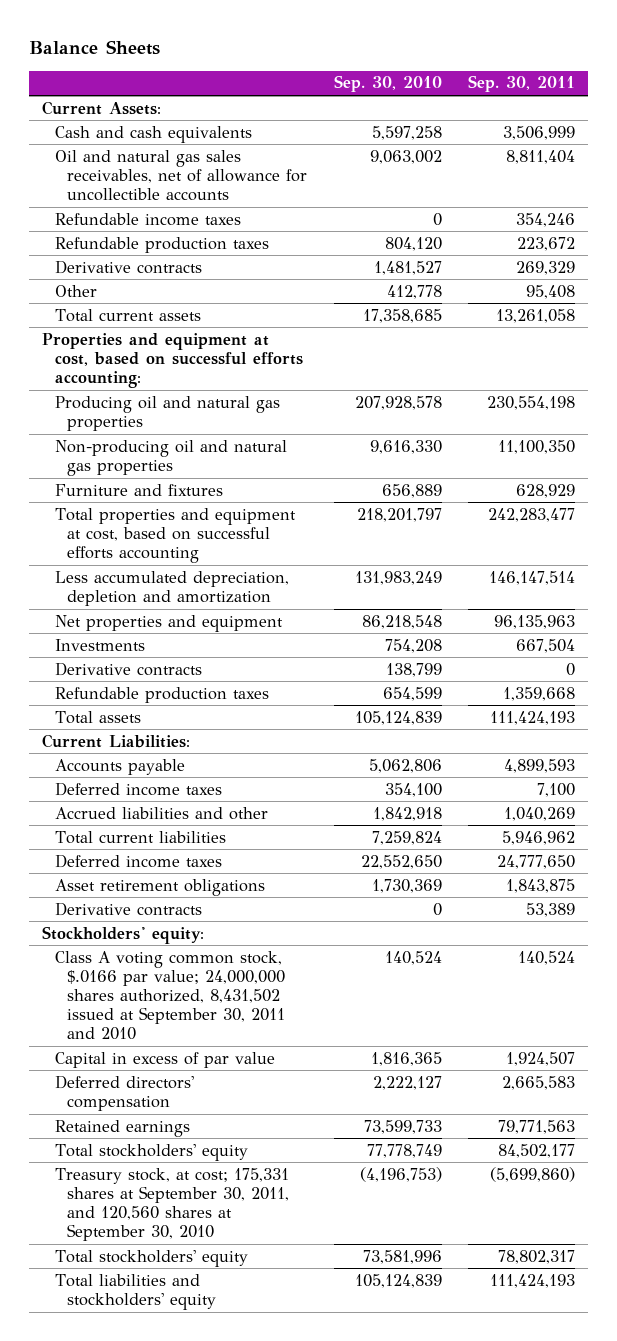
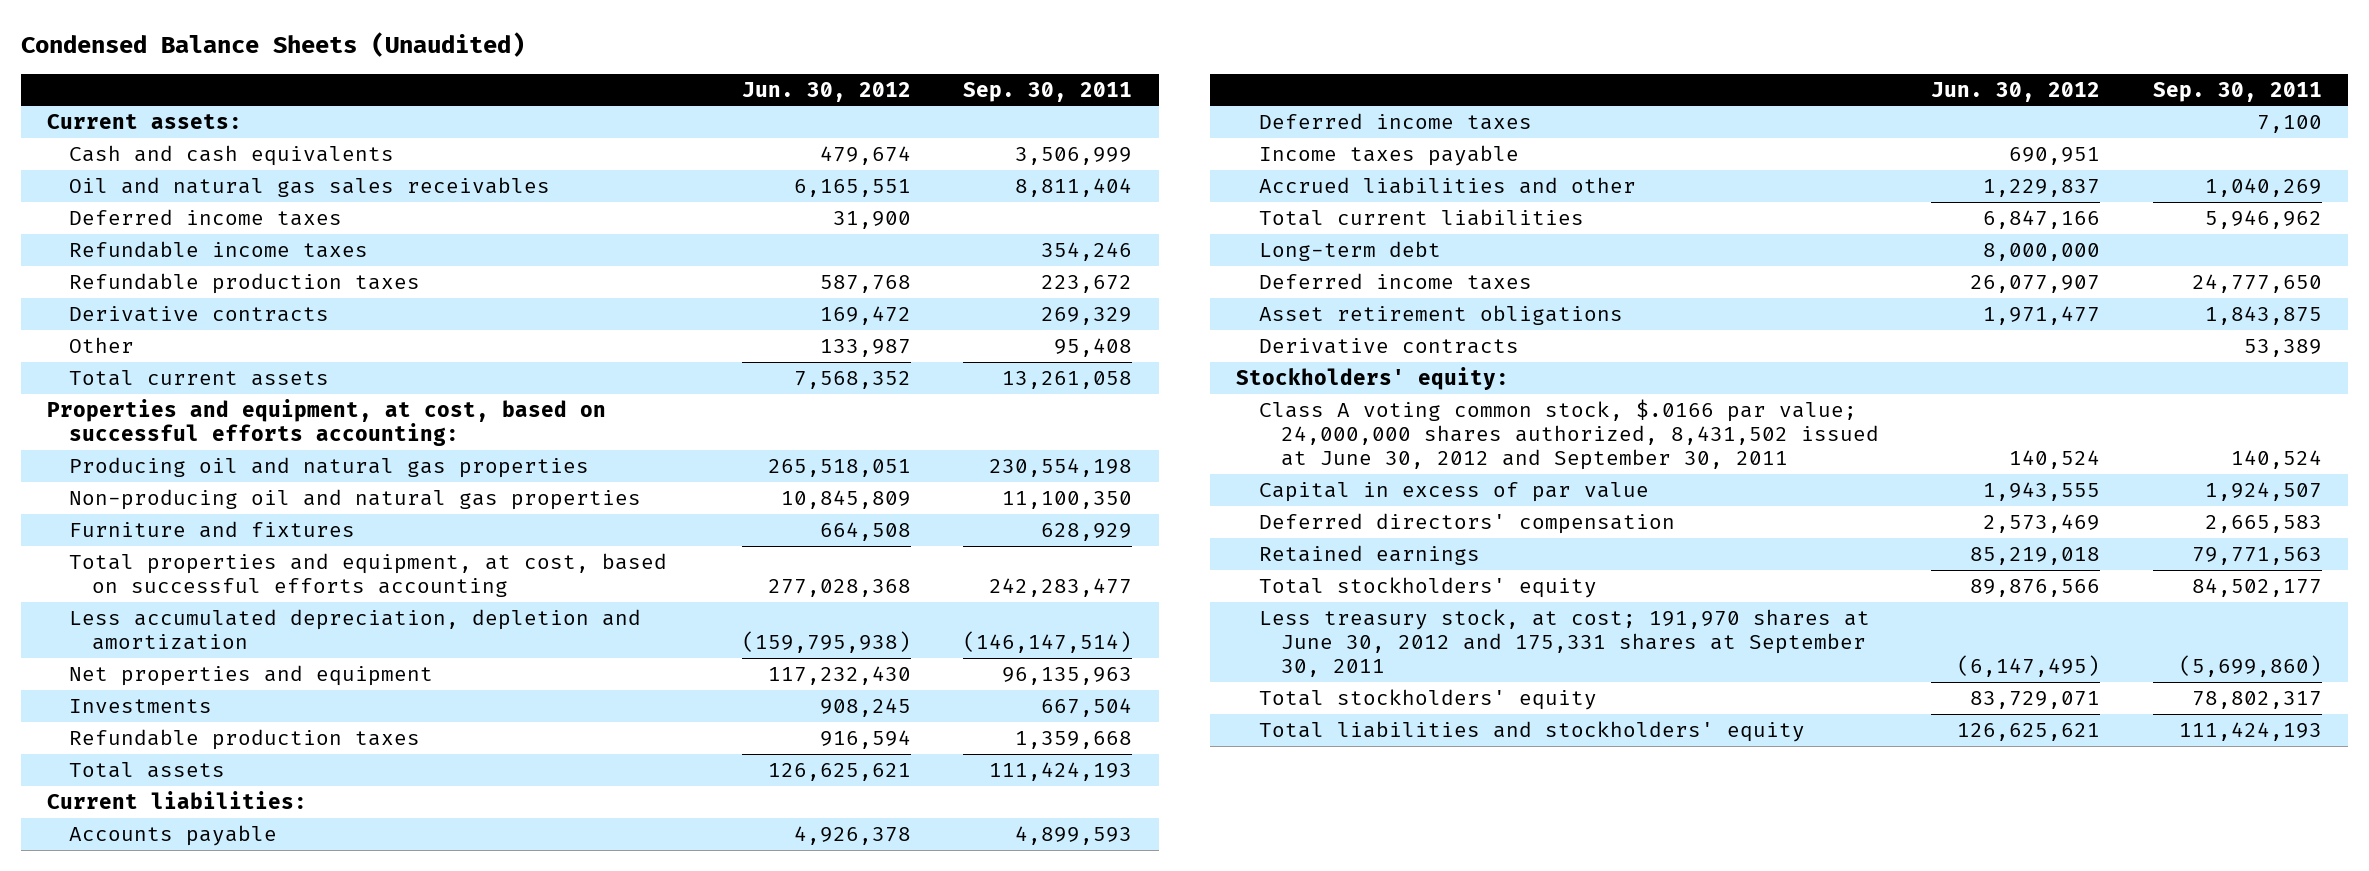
[28,40,160,56] Balance Sheets -> [21,31,526,57] Condensed Balance Sheets (Unaudited)
[333,75,442,93] Sep. 30, 2010 -> none
none -> [742,81,912,102] Jun. 30, 2012
[42,100,162,115] Current Assets: -> [47,114,243,130] Current assets:
[54,149,308,202] Oil and natural gas sales receivables, net of allowance for uncollectible accounts -> [69,177,551,198] Oil and natural gas sales receivables
none -> [69,209,343,227] Deferred income taxes
[42,332,303,389] Properties and equipment at cost, based on successful efforts accounting: -> [47,399,607,447] Properties and equipment, at cost, based on successful efforts accounting:
[54,507,296,564] Total properties and equipment at cost, based on successful efforts accounting -> [69,553,668,598] Total properties and equipment, at cost, based on successful efforts accounting
[488,570,575,585] 146,147,514 -> [963,631,1133,654] (146,147,514)
[54,661,202,676] Derivative contracts -> none
[42,733,191,748] Current Liabilities: -> [47,791,308,810] Current liabilities:
none -> [1258,145,1519,167] Income taxes payable
none -> [1258,241,1441,262] Long-term debt
[54,950,286,1041] Class A voting common stock, $.0166 par value; 24,000,000 shares authorized, 8,431,502 issued at September 30, 2011 and 2010 -> [1258,399,1879,471] Class A voting common stock, $.0166 par value; 24,000,000 shares authorized, 8,431,502 issued at June 30, 2012 and September 30, 2011
[54,1167,290,1242] Treasury stock, at cost; 175,331 shares at September 30, 2011, and 120,560 shares at September 30, 2010 -> [1258,609,1870,678] Less treasury stock, at cost; 191,970 shares at June 30, 2012 and 175,331 shares at September 30, 2011

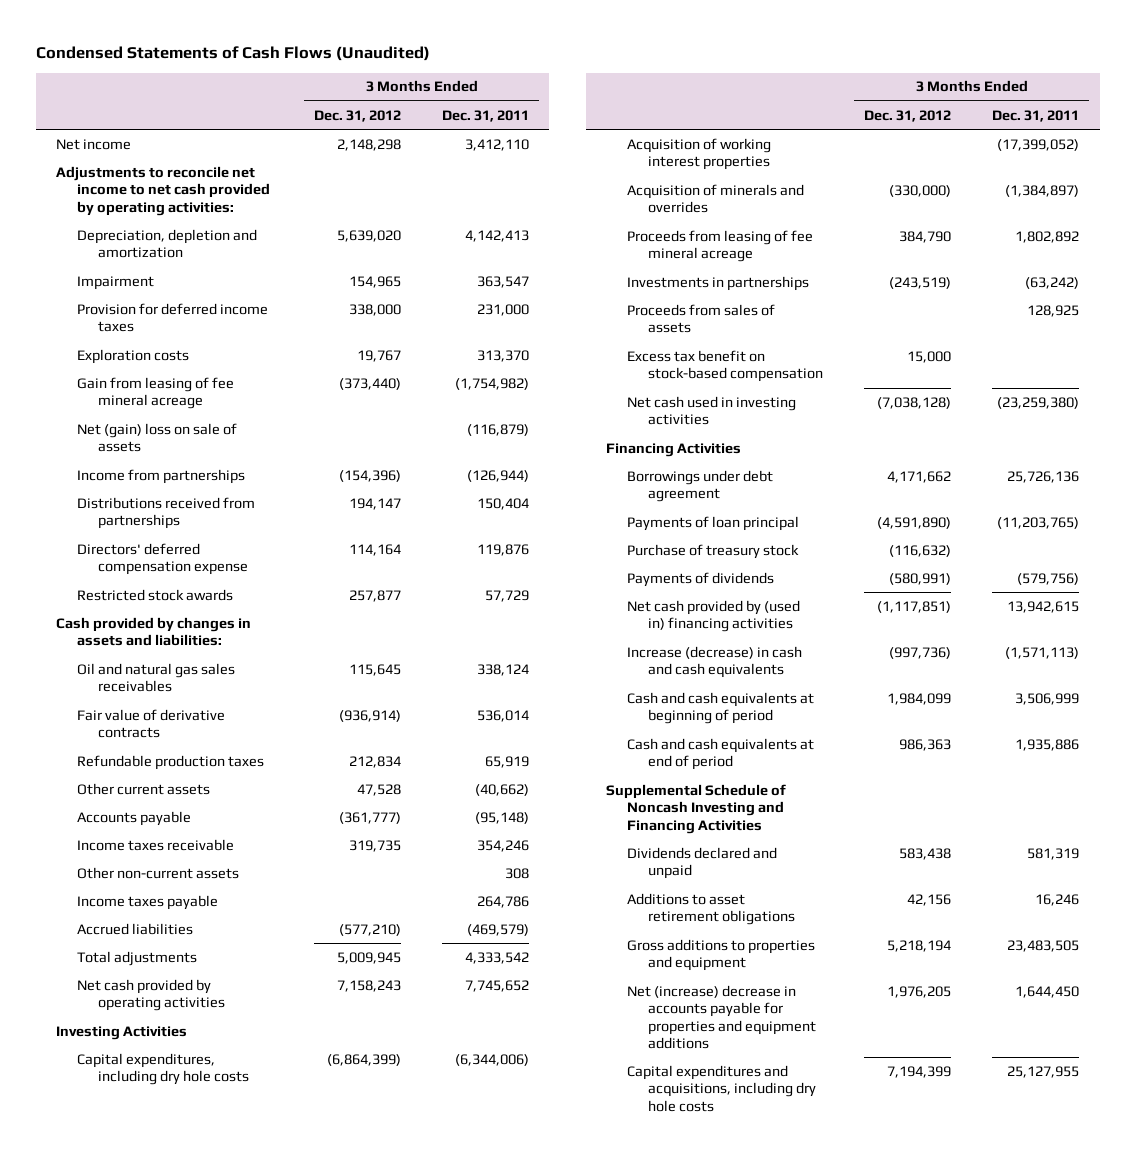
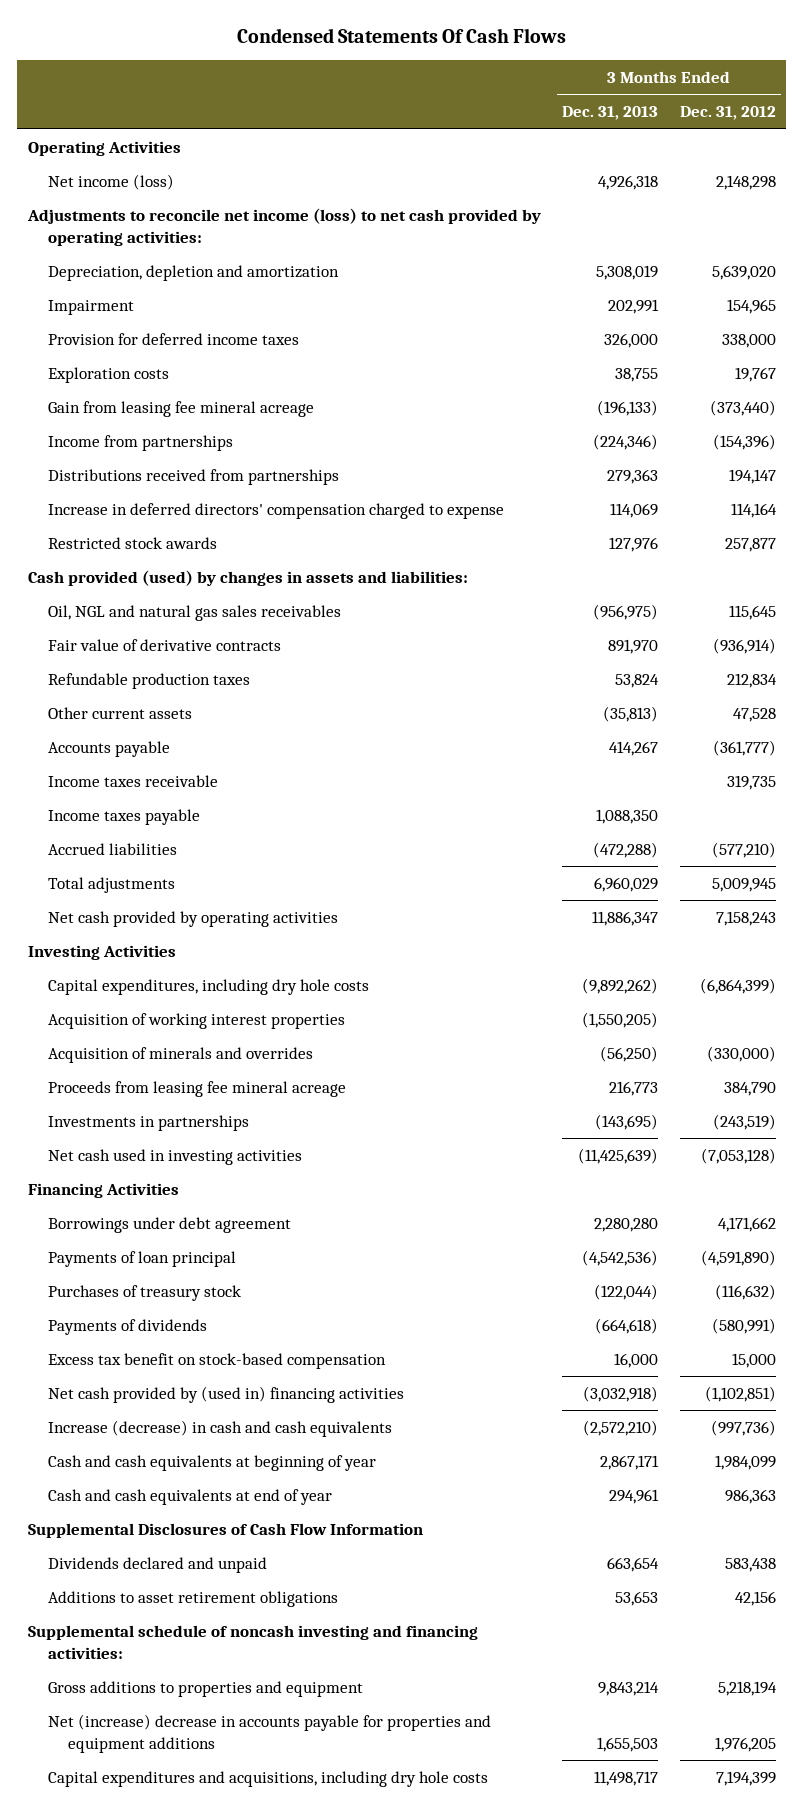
[35,46,430,62] Condensed Statements of Cash Flows (Unaudited) -> [236,28,566,44] Condensed Statements Of Cash Flows
[442,109,530,122] Dec. 31, 2011 -> none
none -> [562,106,659,121] Dec. 31, 2013
none -> [27,140,181,156] Operating Activities
[56,138,132,150] Net income -> [47,173,174,190] Net income (loss)
[56,165,271,216] Adjustments to reconcile net income to net cash provided by operating activities: -> [26,207,541,246] Adjustments to reconcile net income (loss) to net cash provided by operating activities:
[77,422,238,453] Net (gain) loss on sale of assets -> none
[77,376,235,410] Gain from leasing of fee mineral acreage -> [47,400,314,417] Gain from leasing fee mineral acreage
[77,542,249,576] Directors' deferred compensation expense -> [47,502,504,519] Increase in deferred directors' compensation charged to expense
[56,616,252,647] Cash provided by changes in assets and liabilities: -> [27,569,468,586] Cash provided (used) by changes in assets and liabilities:
[77,662,236,693] Oil and natural gas sales receivables -> [47,604,341,621] Oil, NGL and natural gas sales receivables
[77,866,240,879] Other non-current assets -> none
[627,229,814,263] Proceeds from leasing of fee mineral acreage -> [47,1080,346,1097] Proceeds from leasing fee mineral acreage
[627,303,776,334] Proceeds from sales of assets -> none
[877,396,952,409] (7,038,128) -> [700,1147,776,1164] (7,053,128)
[627,543,800,559] Purchase of treasury stock -> [47,1284,241,1301] Purchases of treasury stock
[627,349,824,383] Excess tax benefit on stock-based compensation -> [47,1352,386,1369] Excess tax benefit on stock-based compensation
[877,600,952,613] (1,117,851) -> [704,1385,776,1402] (1,102,851)
[606,783,787,834] Supplemental Schedule of Noncash Investing and Financing Activities -> none
[627,691,815,725] Cash and cash equivalents at beginning of period -> [47,1454,376,1471] Cash and cash equivalents at beginning of year
[627,737,815,771] Cash and cash equivalents at end of period -> [47,1488,332,1505] Cash and cash equivalents at end of year
none -> [27,1522,423,1538] Supplemental Disclosures of Cash Flow Information
none -> [27,1624,478,1659] Supplemental schedule of noncash investing and financing activities:

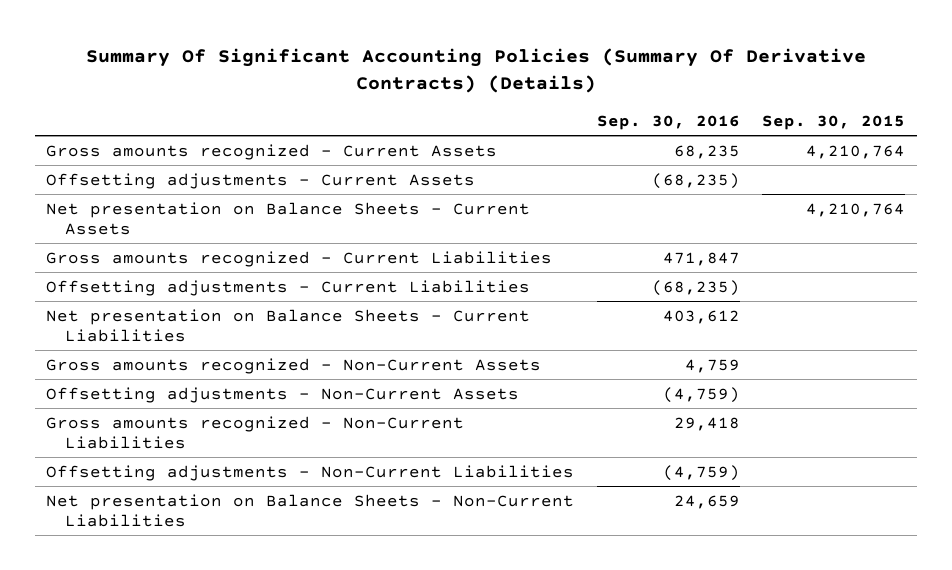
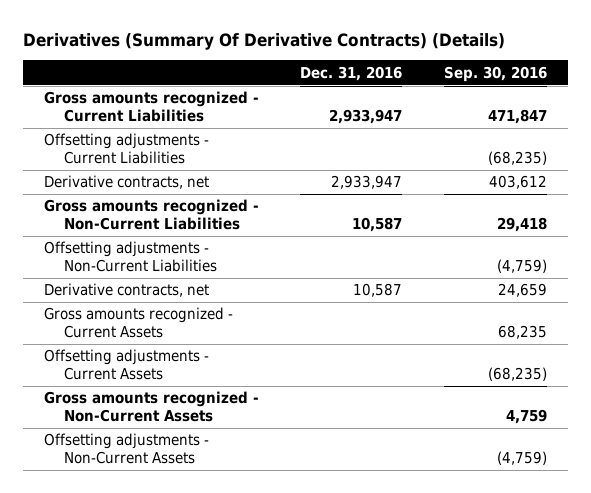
[85,47,866,93] Summary Of Significant Accounting Policies (Summary Of Derivative Contracts) (Details) -> [22,32,505,50] Derivatives (Summary Of Derivative Contracts) (Details)
[762,114,906,130] Sep. 30, 2015 -> none
none -> [300,65,403,81] Dec. 31, 2016
[46,201,531,235] Net presentation on Balance Sheets - Current Assets -> none
[46,308,531,342] Net presentation on Balance Sheets - Current Liabilities -> [43,175,209,190] Derivative contracts, net
[46,493,575,527] Net presentation on Balance Sheets - Non-Current Liabilities -> [43,283,209,298] Derivative contracts, net
[46,143,498,160] Gross amounts recognized - Current Assets -> [43,307,233,339] Gross amounts recognized - Current Assets
[46,172,476,189] Offsetting adjustments - Current Assets -> [43,349,209,381] Offsetting adjustments - Current Assets
[46,357,542,374] Gross amounts recognized - Non-Current Assets -> [43,391,259,423] Gross amounts recognized - Non-Current Assets
[46,386,520,403] Offsetting adjustments - Non-Current Assets -> [43,433,209,465] Offsetting adjustments - Non-Current Assets

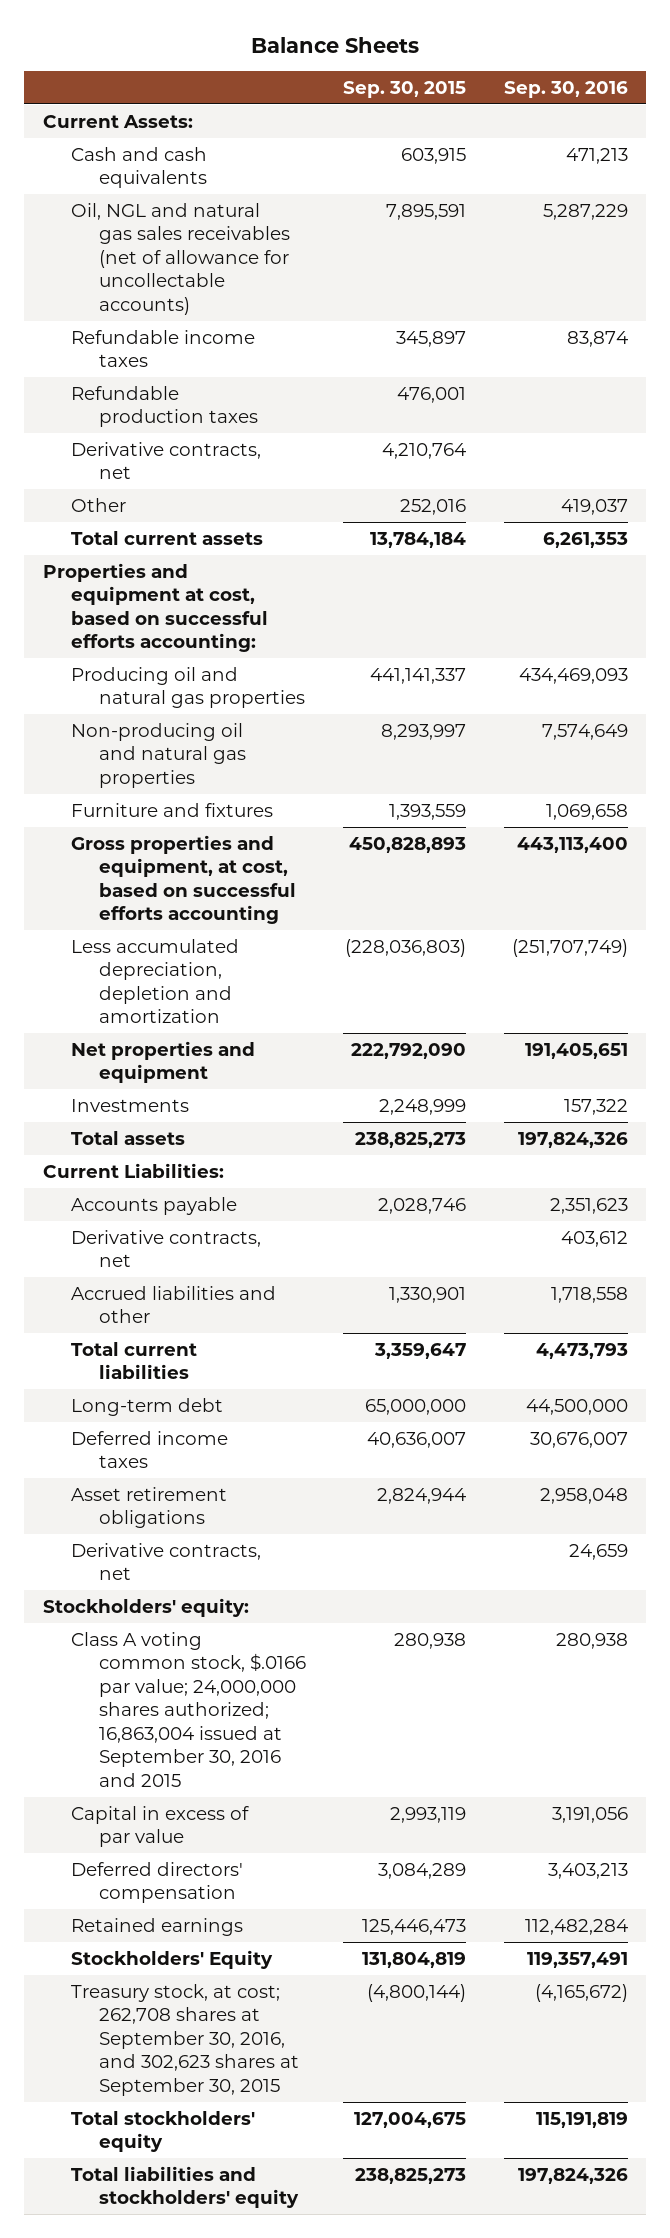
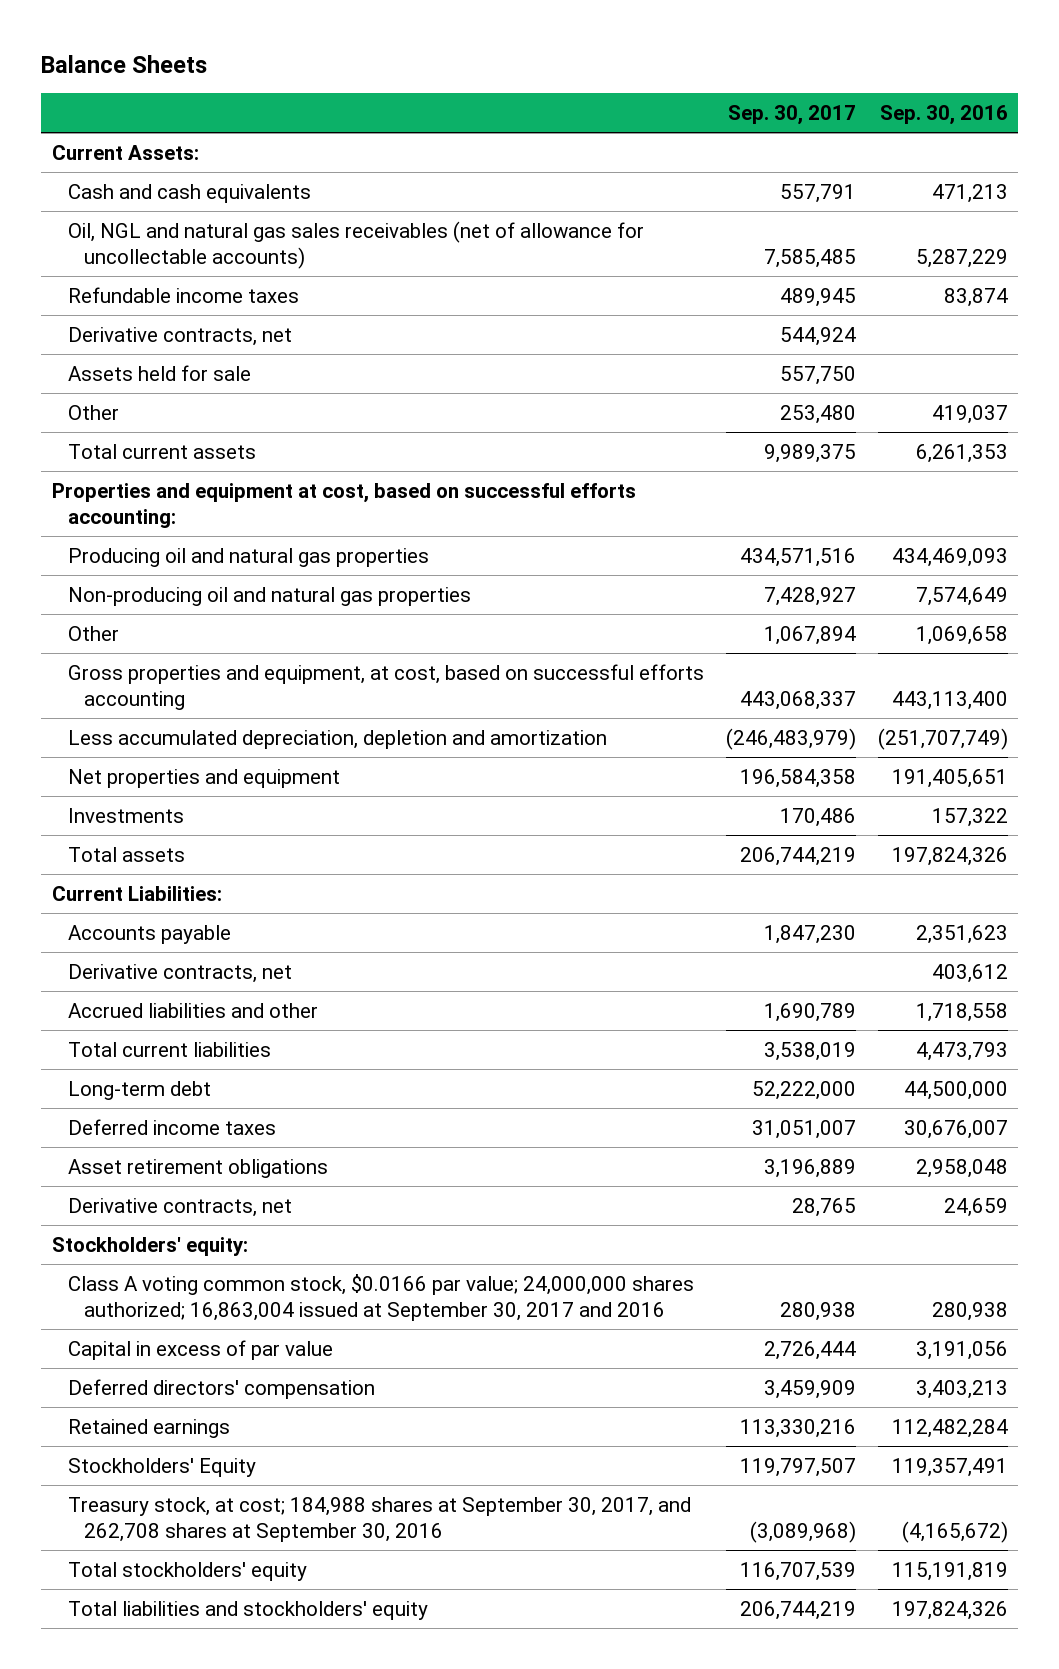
[343,80,467,98] Sep. 30, 2015 -> none
none -> [727,104,856,125] Sep. 30, 2017
[70,385,259,428] Refundable production taxes -> none
none -> [67,364,251,381] Assets held for sale
[70,802,273,817] Furniture and fixtures -> [67,625,119,641] Other
[70,1631,307,1787] Class A voting common stock, $.0166 par value; 24,000,000 shares authorized; 16,863,004 issued at September 30, 2016 and 2015 -> [67,1273,694,1322] Class A voting common stock, $0.0166 par value; 24,000,000 shares authorized; 16,863,004 issued at September 30, 2017 and 2016
[70,1983,300,2096] Treasury stock, at cost; 262,708 shares at September 30, 2016, and 302,623 shares at September 30, 2015 -> [67,1496,691,1543] Treasury stock, at cost; 184,988 shares at September 30, 2017, and 262,708 shares at September 30, 2016

